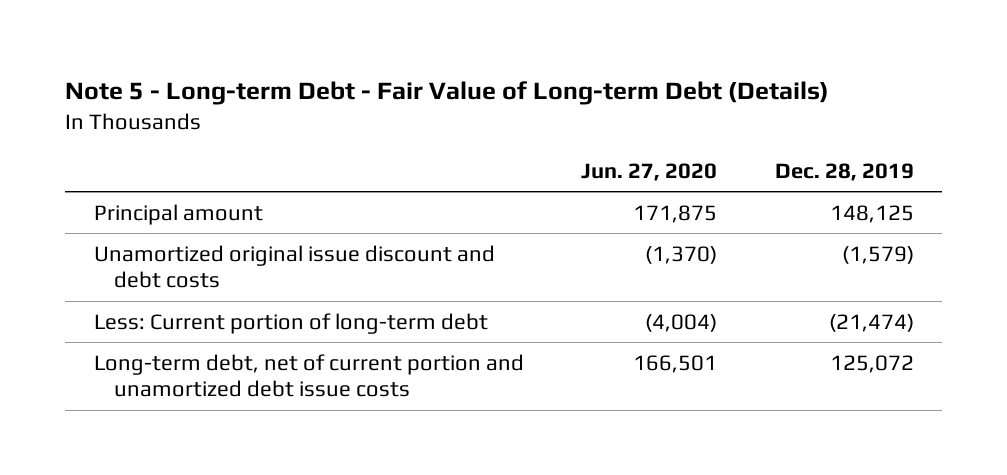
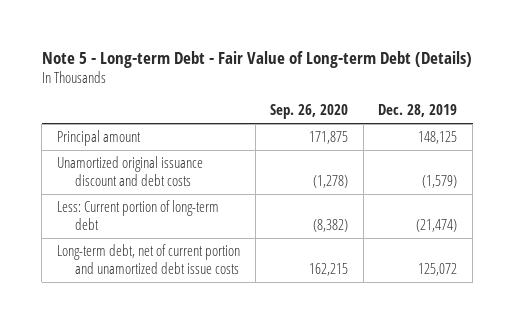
[581,163,718,182] Jun. 27, 2020 -> none
none -> [270,104,349,120] Sep. 26, 2020
[93,244,495,289] Unamortized original issue discount and debt costs -> [56,155,203,186] Unamortized original issuance discount and debt costs

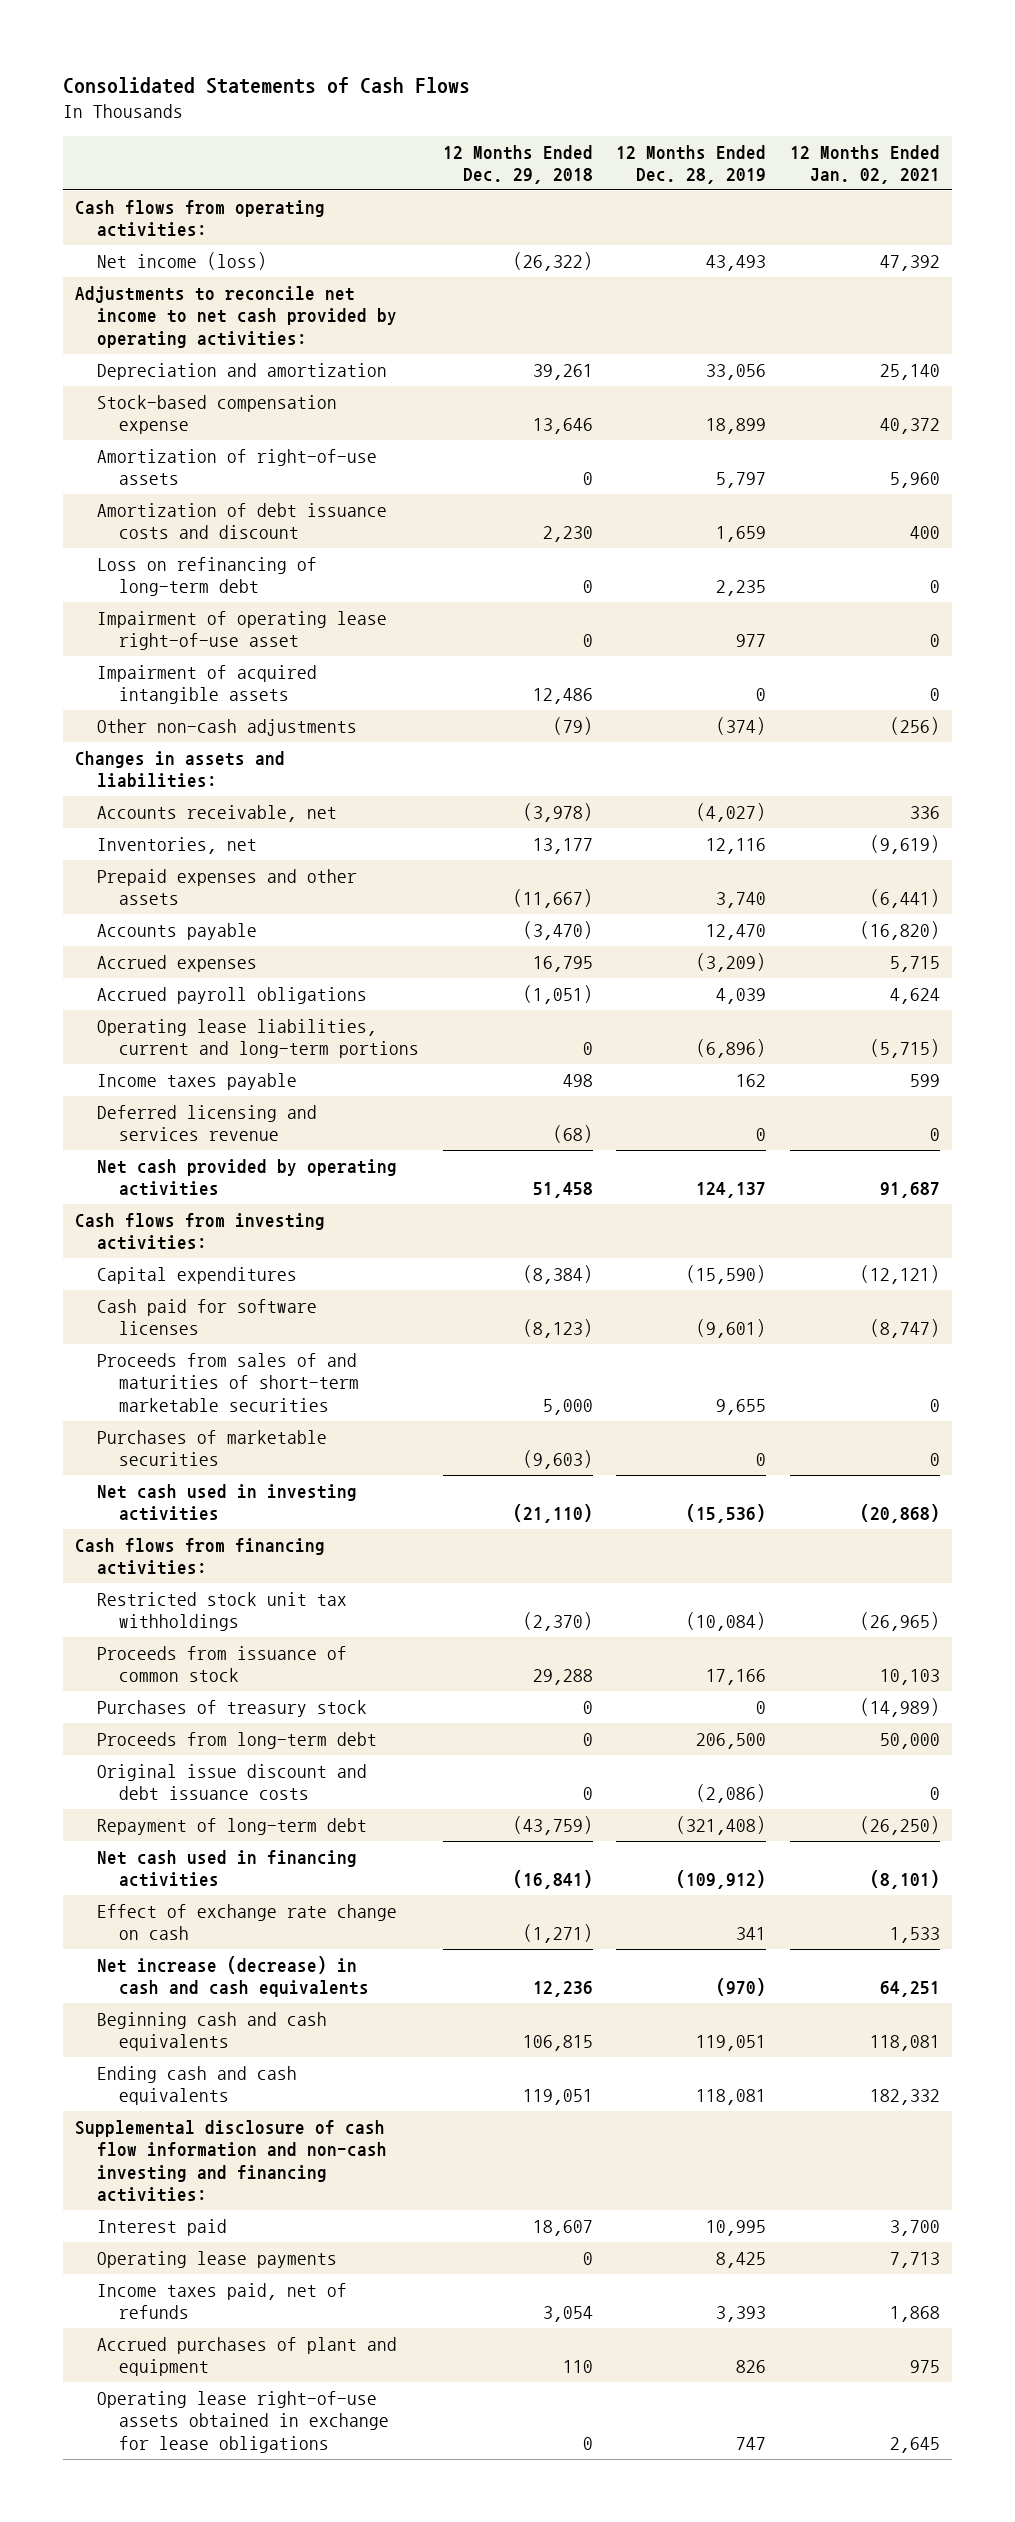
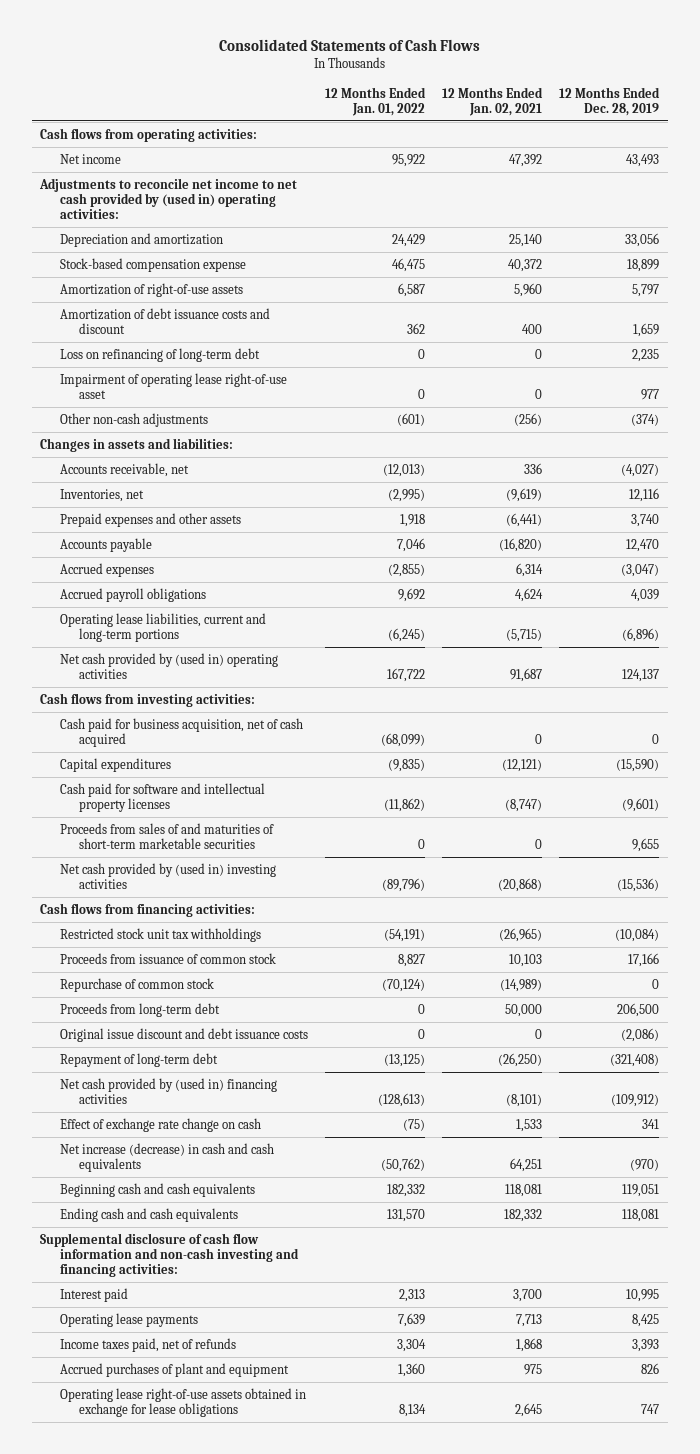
[442,144,593,184] 12 Months Ended Dec. 29, 2018 -> none
none -> [324,86,426,116] 12 Months Ended Jan. 01, 2022
[97,251,268,270] Net income (loss) -> [59,153,121,164] Net income
[75,285,398,348] Adjustments to reconcile net income to net cash provided by operating activities: -> [39,177,298,220] Adjustments to reconcile net income to net cash provided by (used in) operating activities:
[97,664,318,705] Impairment of acquired intangible assets -> none
[696,952,767,972] (3,209) -> [621,563,660,577] (3,047)
[889,955,940,972] 5,715 -> [516,562,544,577] 6,314
[97,1072,298,1090] Income taxes payable -> none
[97,1104,318,1142] Deferred licensing and services revenue -> none
[97,1158,398,1197] Net cash provided by operating activities -> [59,652,278,679] Net cash provided by (used in) operating activities
none -> [59,717,303,747] Cash paid for business acquisition, net of cash acquired
[97,1298,318,1336] Cash paid for software licenses -> [59,782,265,812] Cash paid for software and intellectual property licenses
[97,1429,328,1467] Purchases of marketable securities -> none
[97,1483,358,1522] Net cash used in investing activities -> [59,862,276,889] Net cash provided by (used in) investing activities
[97,1699,368,1717] Purchases of treasury stock -> [59,977,214,992] Repurchase of common stock
[97,1849,358,1888] Net cash used in financing activities -> [59,1077,277,1104] Net cash provided by (used in) financing activities

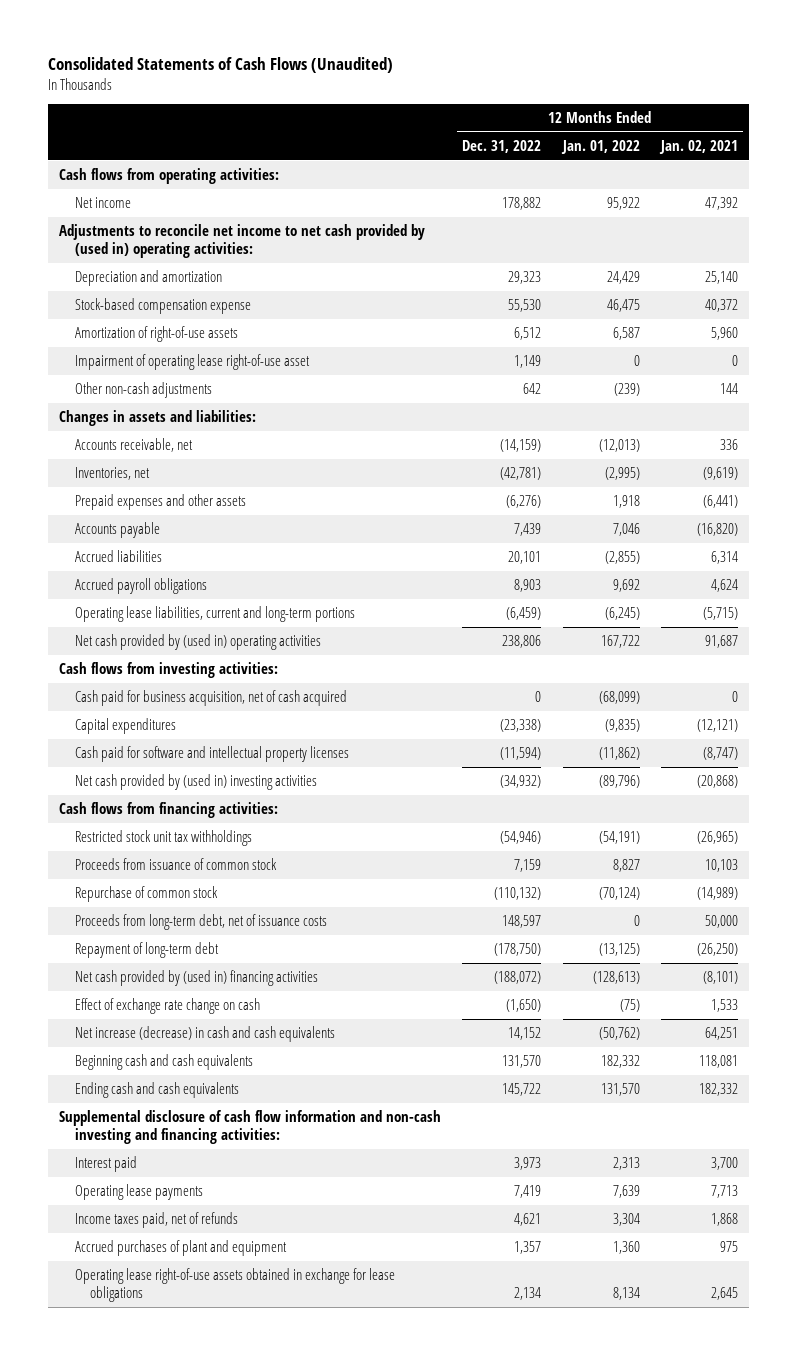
[218,39,480,52] Consolidated Statements of Cash Flows -> [48,57,394,74] Consolidated Statements of Cash Flows (Unaudited)
[559,86,661,116] 12 Months Ended Dec. 28, 2019 -> none
none -> [462,139,542,153] Dec. 31, 2022
[59,307,270,334] Amortization of debt issuance costs and discount -> none
[59,347,260,362] Loss on refinancing of long-term debt -> none
[396,412,425,426] (601) -> [613,383,640,397] (239)
[514,412,543,426] (256) -> [719,383,738,395] 144
[59,562,154,577] Accrued expenses -> [74,550,162,563] Accrued liabilities
[59,822,274,849] Proceeds from sales of and maturities of short-term marketable securities -> none
[59,1027,308,1042] Original issue discount and debt issuance costs -> none
[59,1002,220,1017] Proceeds from long-term debt -> [74,914,327,931] Proceeds from long-term debt, net of issuance costs

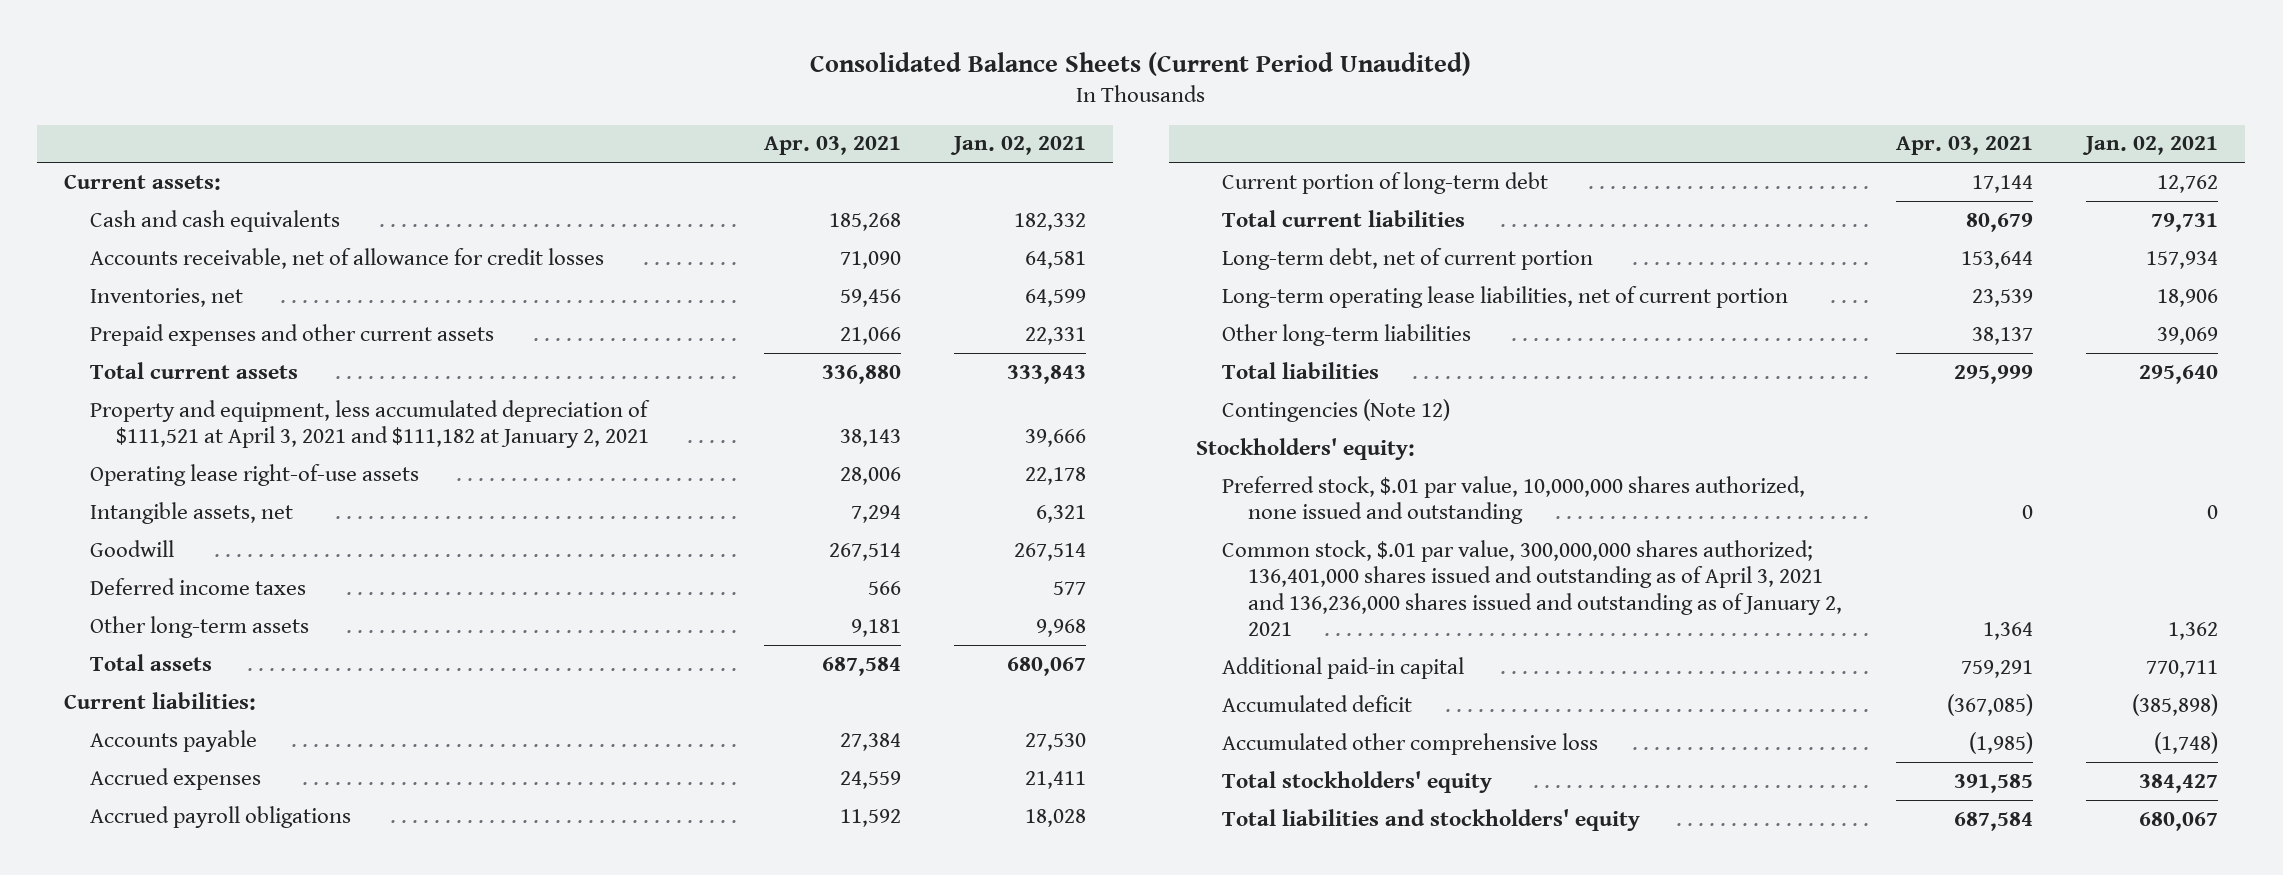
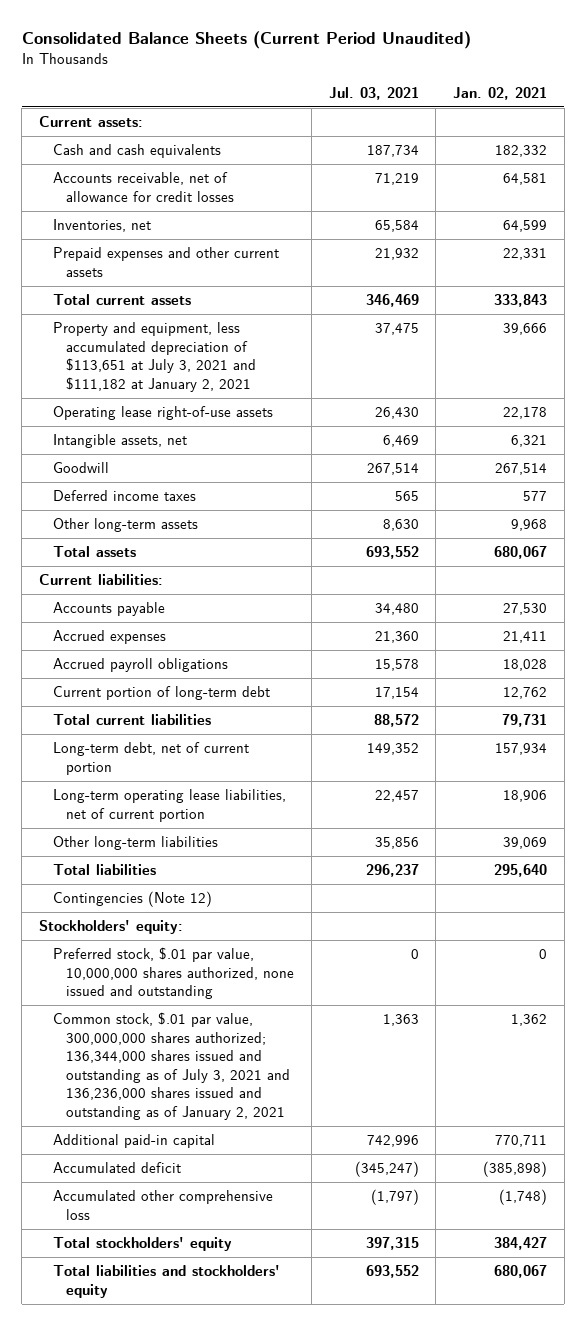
[763,136,901,156] Apr. 03, 2021 -> none
none -> [328,87,419,101] Jul. 03, 2021
[90,399,651,449] Property and equipment, less accumulated depreciation of $111,521 at April 3, 2021 and $111,182 at January 2, 2021 -> [52,322,257,392] Property and equipment, less accumulated depreciation of $113,651 at July 3, 2021 and $111,182 at January 2, 2021
[1222,539,1843,637] Common stock, $.01 par value, 300,000,000 shares authorized; 136,401,000 shares issued and outstanding as of April 3, 2021 and 136,236,000 shares issued and outstanding as of January 2, 2021 -> [52,1012,291,1120] Common stock, $.01 par value, 300,000,000 shares authorized; 136,344,000 shares issued and outstanding as of July 3, 2021 and 136,236,000 shares issued and outstanding as of January 2, 2021

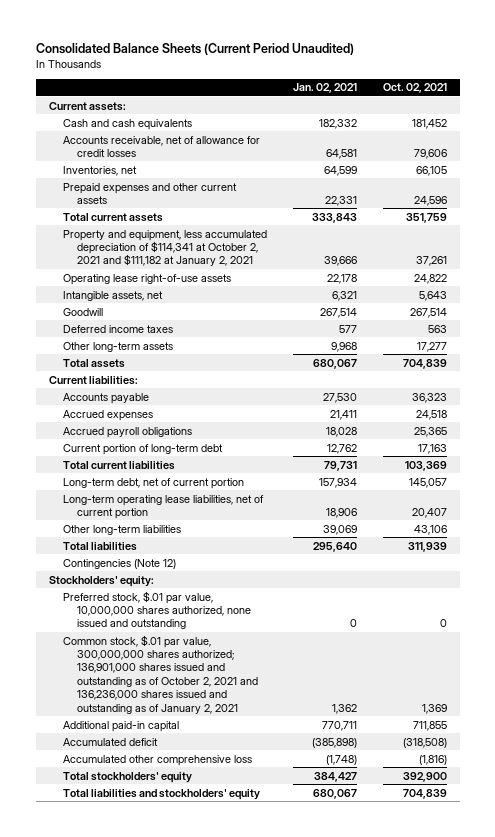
[328,87,419,101] Jul. 03, 2021 -> none
none -> [382,83,447,94] Oct. 02, 2021
[52,322,257,392] Property and equipment, less accumulated depreciation of $113,651 at July 3, 2021 and $111,182 at January 2, 2021 -> [62,229,267,267] Property and equipment, less accumulated depreciation of $114,341 at October 2, 2021 and $111,182 at January 2, 2021
[52,1012,291,1120] Common stock, $.01 par value, 300,000,000 shares authorized; 136,344,000 shares issued and outstanding as of July 3, 2021 and 136,236,000 shares issued and outstanding as of January 2, 2021 -> [62,634,259,714] Common stock, $.01 par value, 300,000,000 shares authorized; 136,901,000 shares issued and outstanding as of October 2, 2021 and 136,236,000 shares issued and outstanding as of January 2, 2021

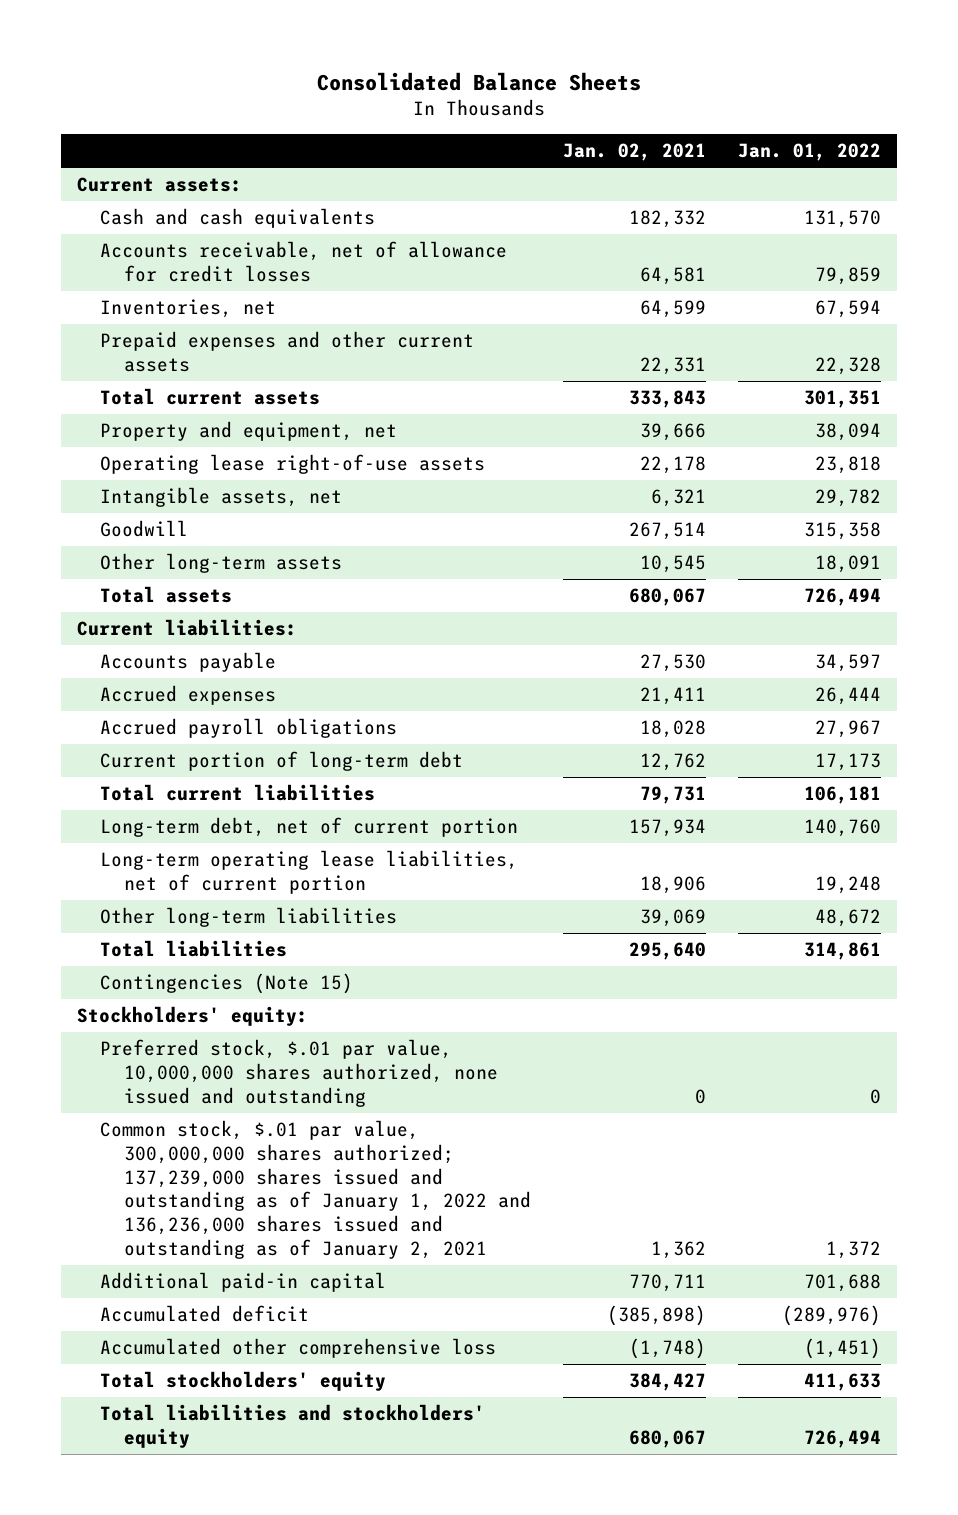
[35,42,354,55] Consolidated Balance Sheets (Current Period Unaudited) -> [316,71,641,91] Consolidated Balance Sheets
[382,83,447,94] Oct. 02, 2021 -> none
none -> [738,143,882,162] Jan. 01, 2022
[62,229,267,267] Property and equipment, less accumulated depreciation of $114,341 at October 2, 2021 and $111,182 at January 2, 2021 -> [100,421,398,442] Property and equipment, net
[62,324,173,333] Deferred income taxes -> none
[330,341,357,352] 9,968 -> [639,555,706,574] 10,545
[62,558,176,569] Contingencies (Note 12) -> [100,973,354,995] Contingencies (Note 15)
[62,634,259,714] Common stock, $.01 par value, 300,000,000 shares authorized; 136,901,000 shares issued and outstanding as of October 2, 2021 and 136,236,000 shares issued and outstanding as of January 2, 2021 -> [100,1120,531,1259] Common stock, $.01 par value, 300,000,000 shares authorized; 137,239,000 shares issued and outstanding as of January 1, 2022 and 136,236,000 shares issued and outstanding as of January 2, 2021

